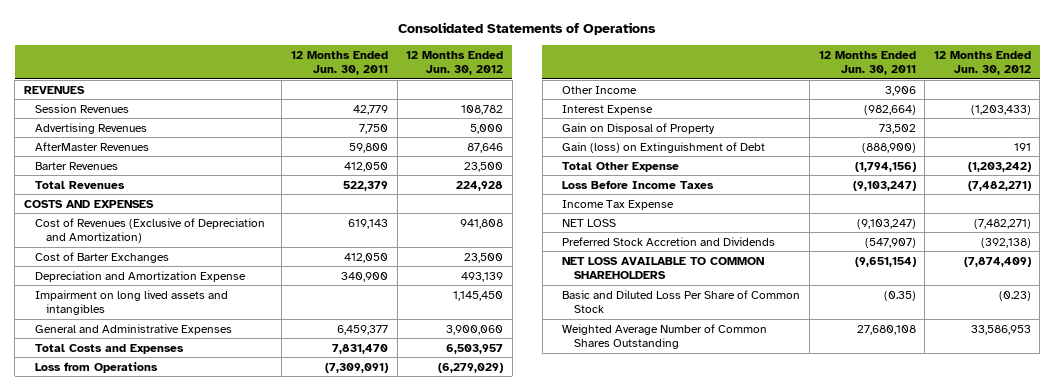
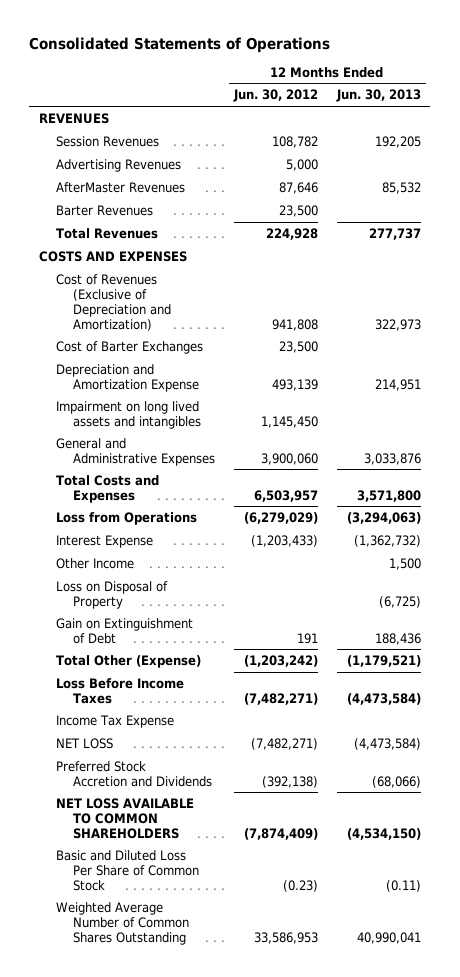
[290,50,388,76] 12 Months Ended Jun. 30, 2011 -> none
none -> [335,89,421,103] Jun. 30, 2013
[562,85,638,94] Other Income -> [56,557,135,569] Other Income
[562,122,716,134] Gain on Disposal of Property -> [56,580,169,609] Loss on Disposal of Property
[562,141,766,153] Gain (loss) on Extinguishment of Debt -> [56,617,194,644] Gain on Extinguishment of Debt
[562,161,680,172] Total Other Expense -> [56,654,202,668] Total Other (Expense)

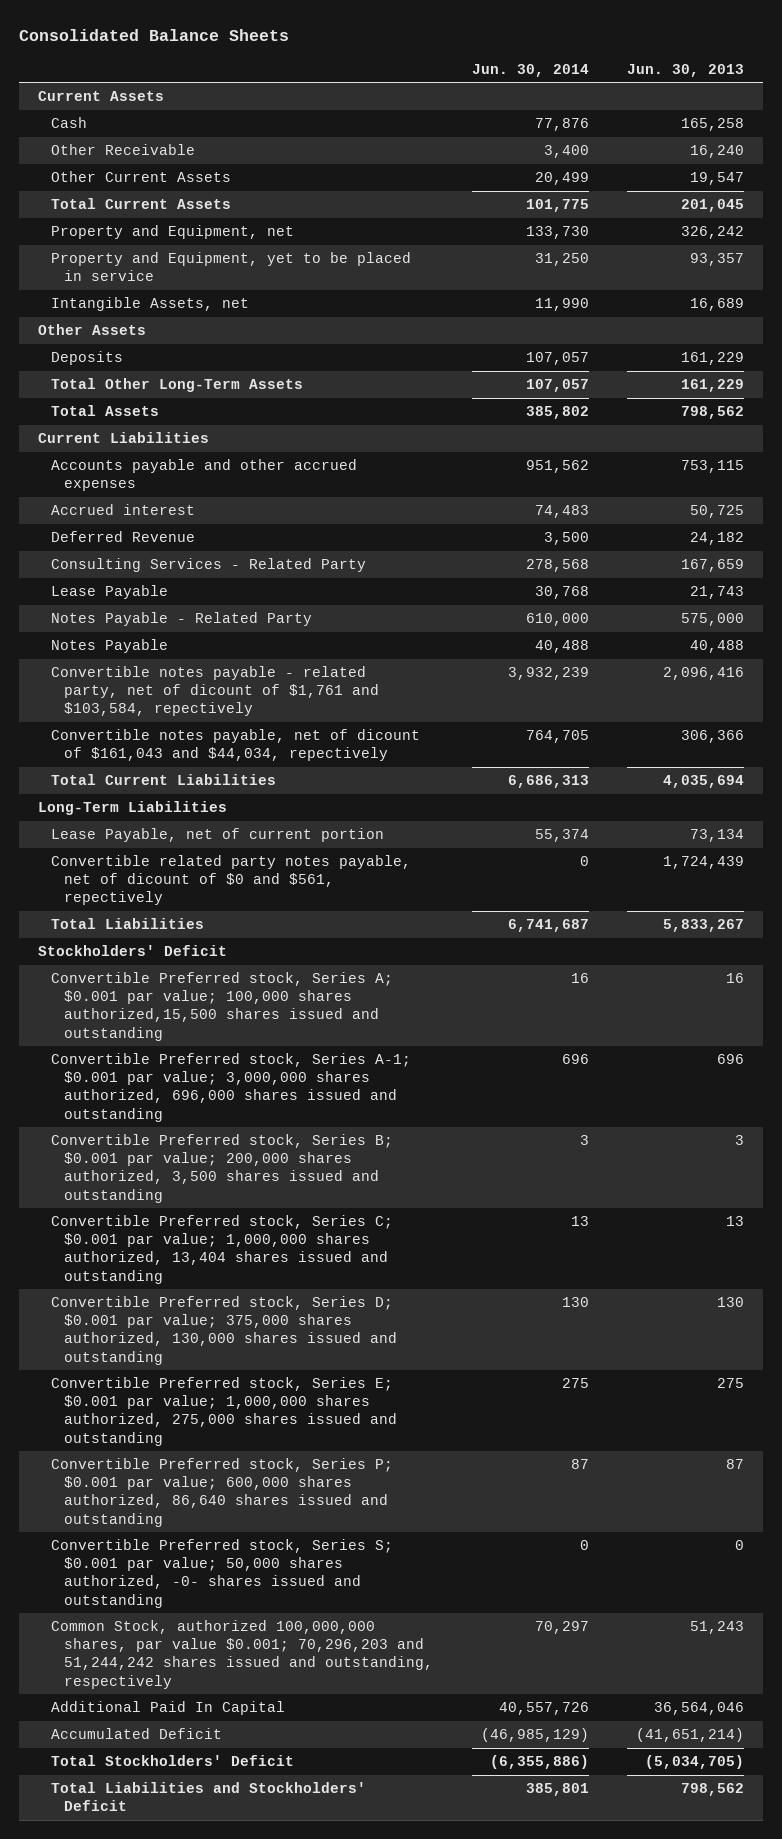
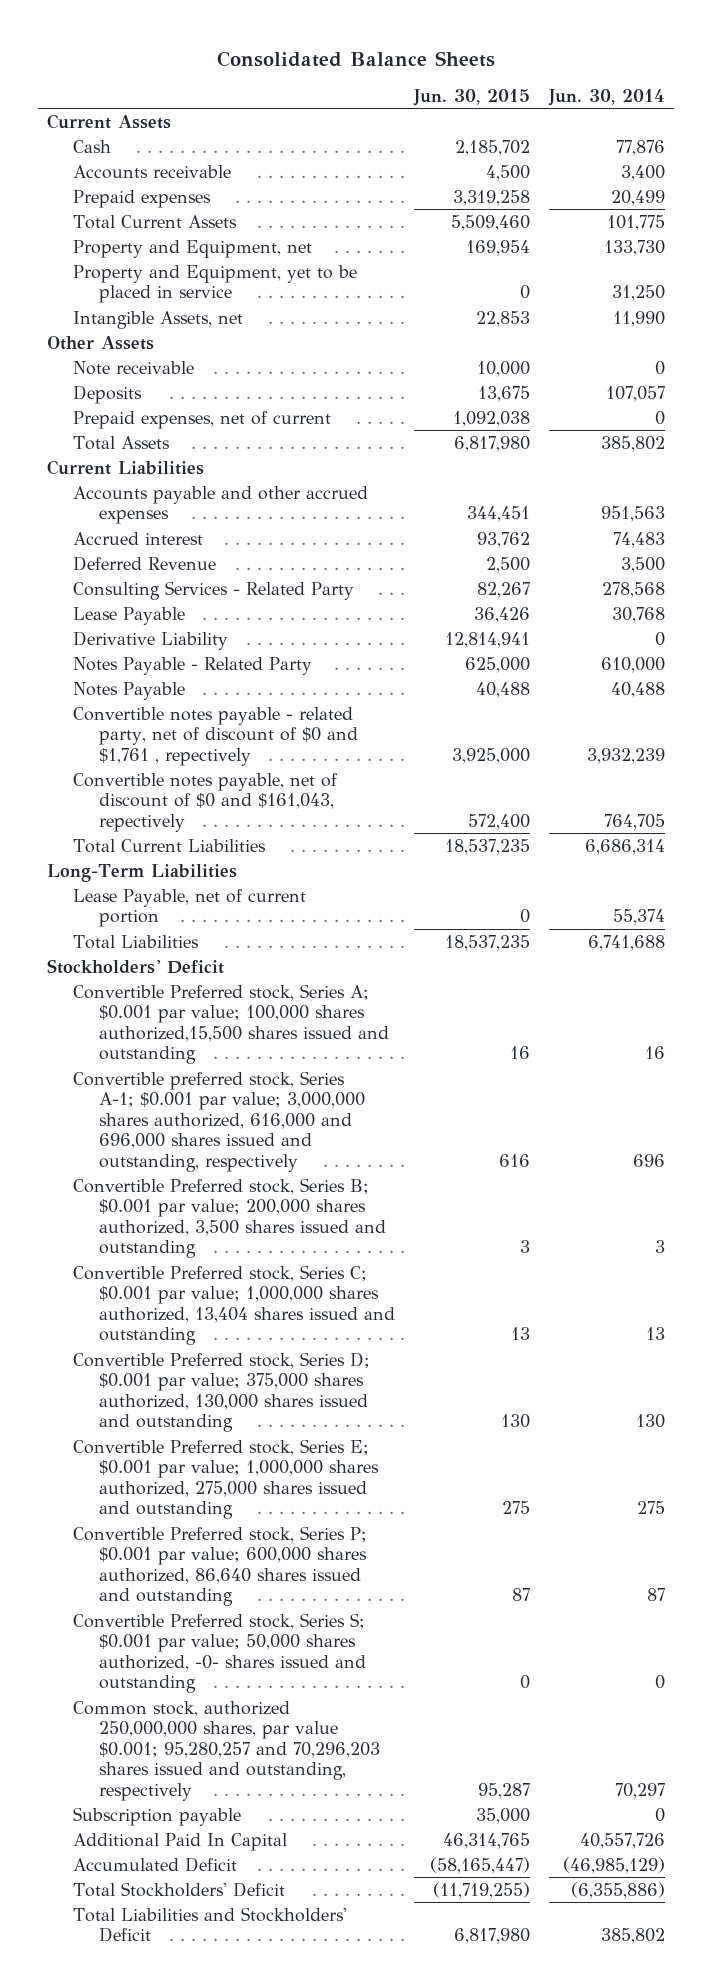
[627,63,745,77] Jun. 30, 2013 -> none
none -> [413,88,531,106] Jun. 30, 2015
[51,144,196,156] Other Receivable -> [73,164,232,179] Accounts receivable
[51,171,232,183] Other Current Assets -> [73,189,212,208] Prepaid expenses
none -> [73,360,195,375] Note receivable
[51,378,304,393] Total Other Long-Term Assets -> none
none -> [73,410,332,429] Prepaid expenses, net of current
[525,460,589,474] 951,562 -> [601,506,666,523] 951,563
none -> [73,630,229,650] Derivative Liability
[51,666,380,717] Convertible notes payable - related party, net of dicount of $1,761 and $103,584, repectively -> [73,706,359,766] Convertible notes payable - related party, net of discount of $0 and $1,761 , repectively
[51,729,421,762] Convertible notes payable, net of dicount of $161,043 and $44,034, repectively -> [73,772,339,832] Convertible notes payable, net of discount of $0 and $161,043, repectively
[507,775,589,789] 6,686,313 -> [585,838,666,855] 6,686,314
[51,855,412,906] Convertible related party notes payable, net of dicount of $0 and $561, repectively -> none
[507,919,589,933] 6,741,687 -> [588,934,666,951] 6,741,688
[51,1053,412,1122] Convertible Preferred stock, Series A-1; $0.001 par value; 3,000,000 shares authorized, 696,000 shares issued and outstanding -> [73,1070,366,1172] Convertible preferred stock, Series A-1; $0.001 par value; 3,000,000 shares authorized, 616,000 and 696,000 shares issued and outstanding, respectively
[51,1620,434,1689] Common Stock, authorized 100,000,000 shares, par value $0.001; 70,296,203 and 51,244,242 shares issued and outstanding, respectively -> [73,1700,381,1801] Common stock, authorized 250,000,000 shares, par value $0.001; 95,280,257 and 70,296,203 shares issued and outstanding, respectively
none -> [73,1806,242,1826] Subscription payable
[525,1783,589,1797] 385,801 -> [601,1928,666,1945] 385,802

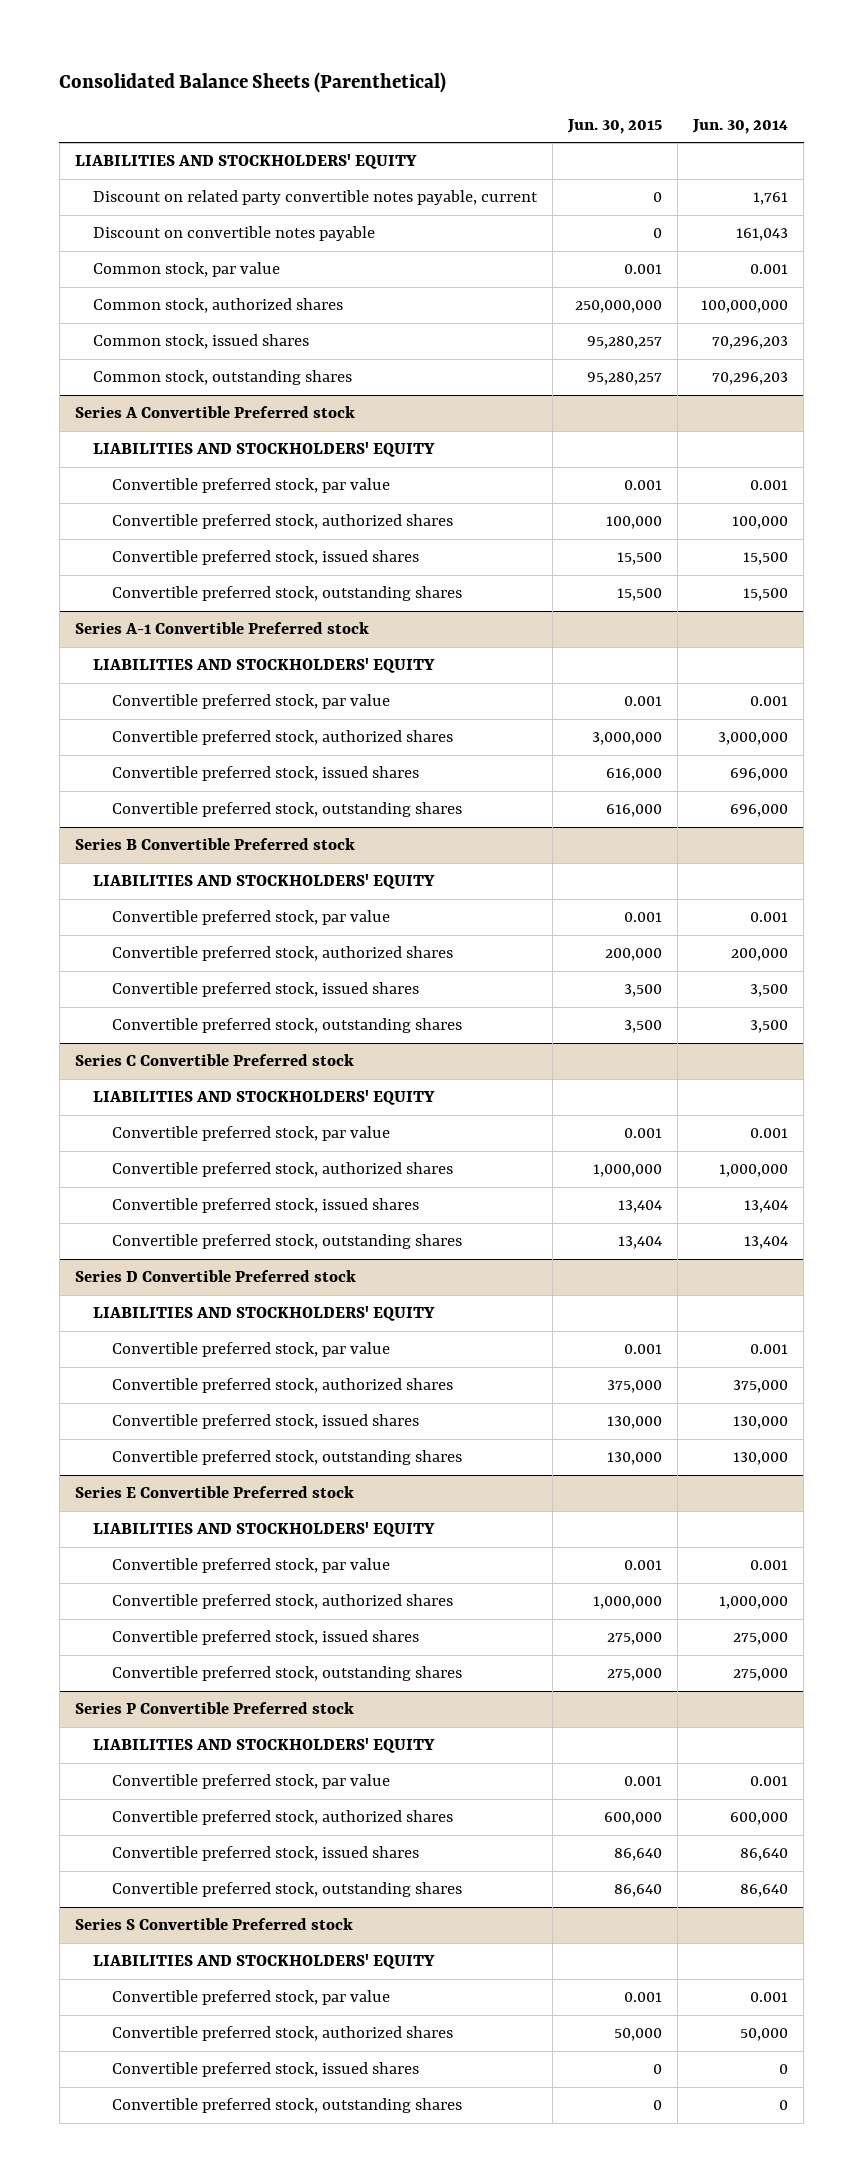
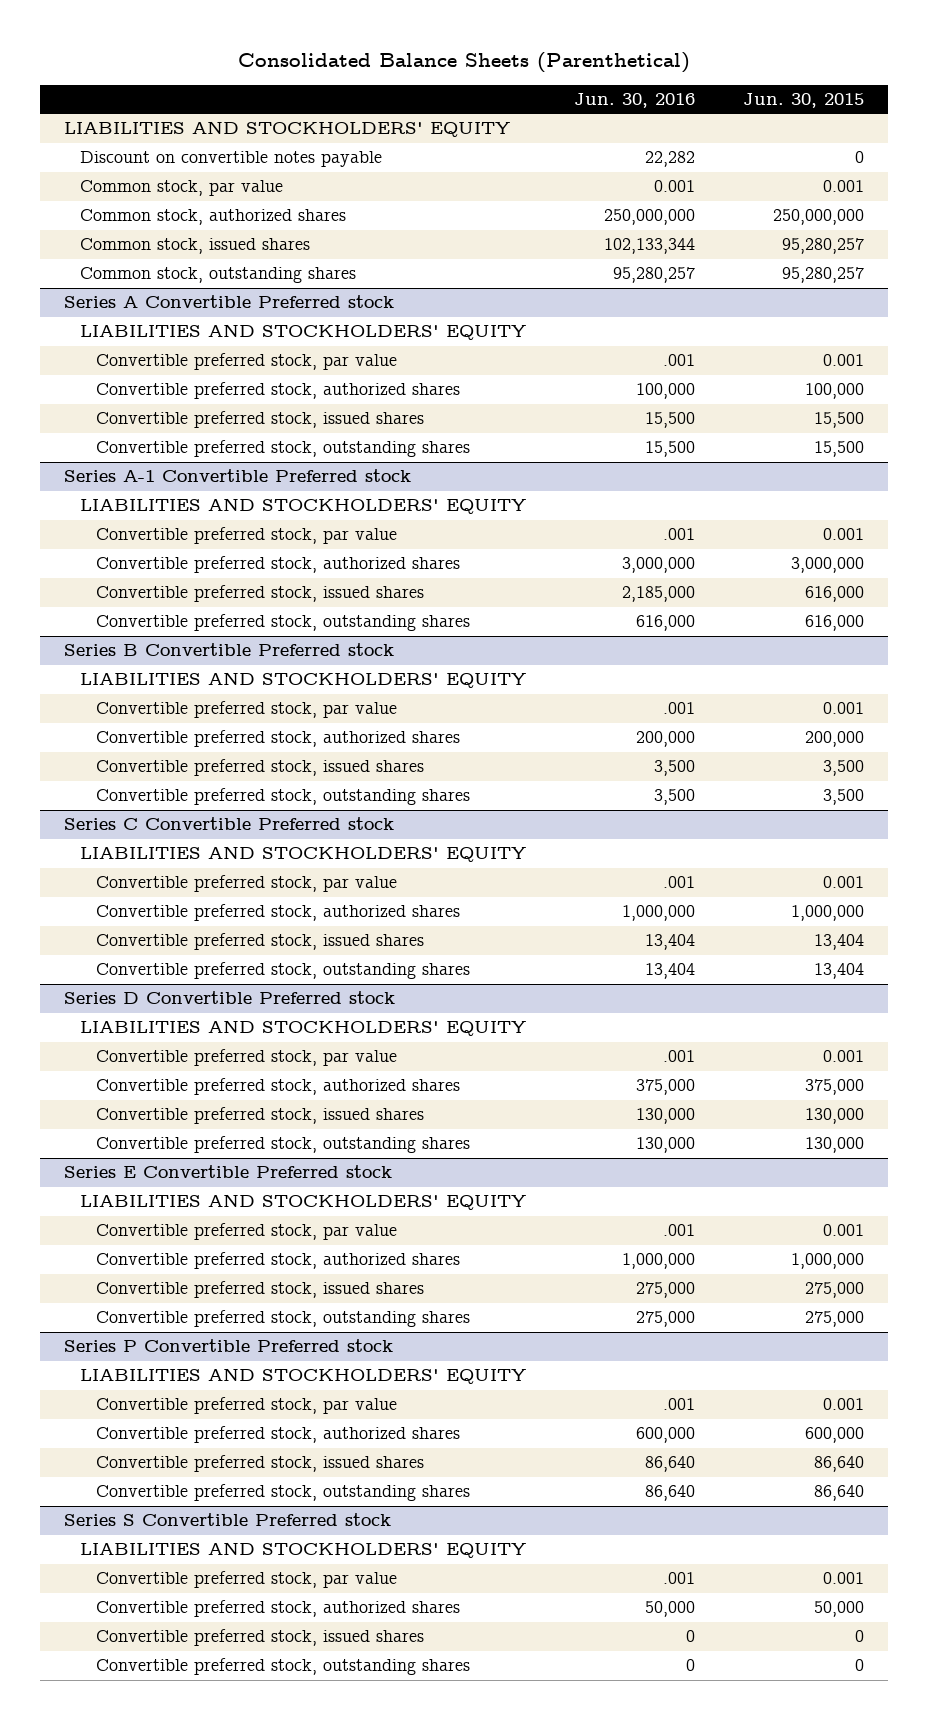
[692,118,789,134] Jun. 30, 2014 -> none
none -> [573,93,695,109] Jun. 30, 2016
[93,190,539,206] Discount on related party convertible notes payable, current -> none

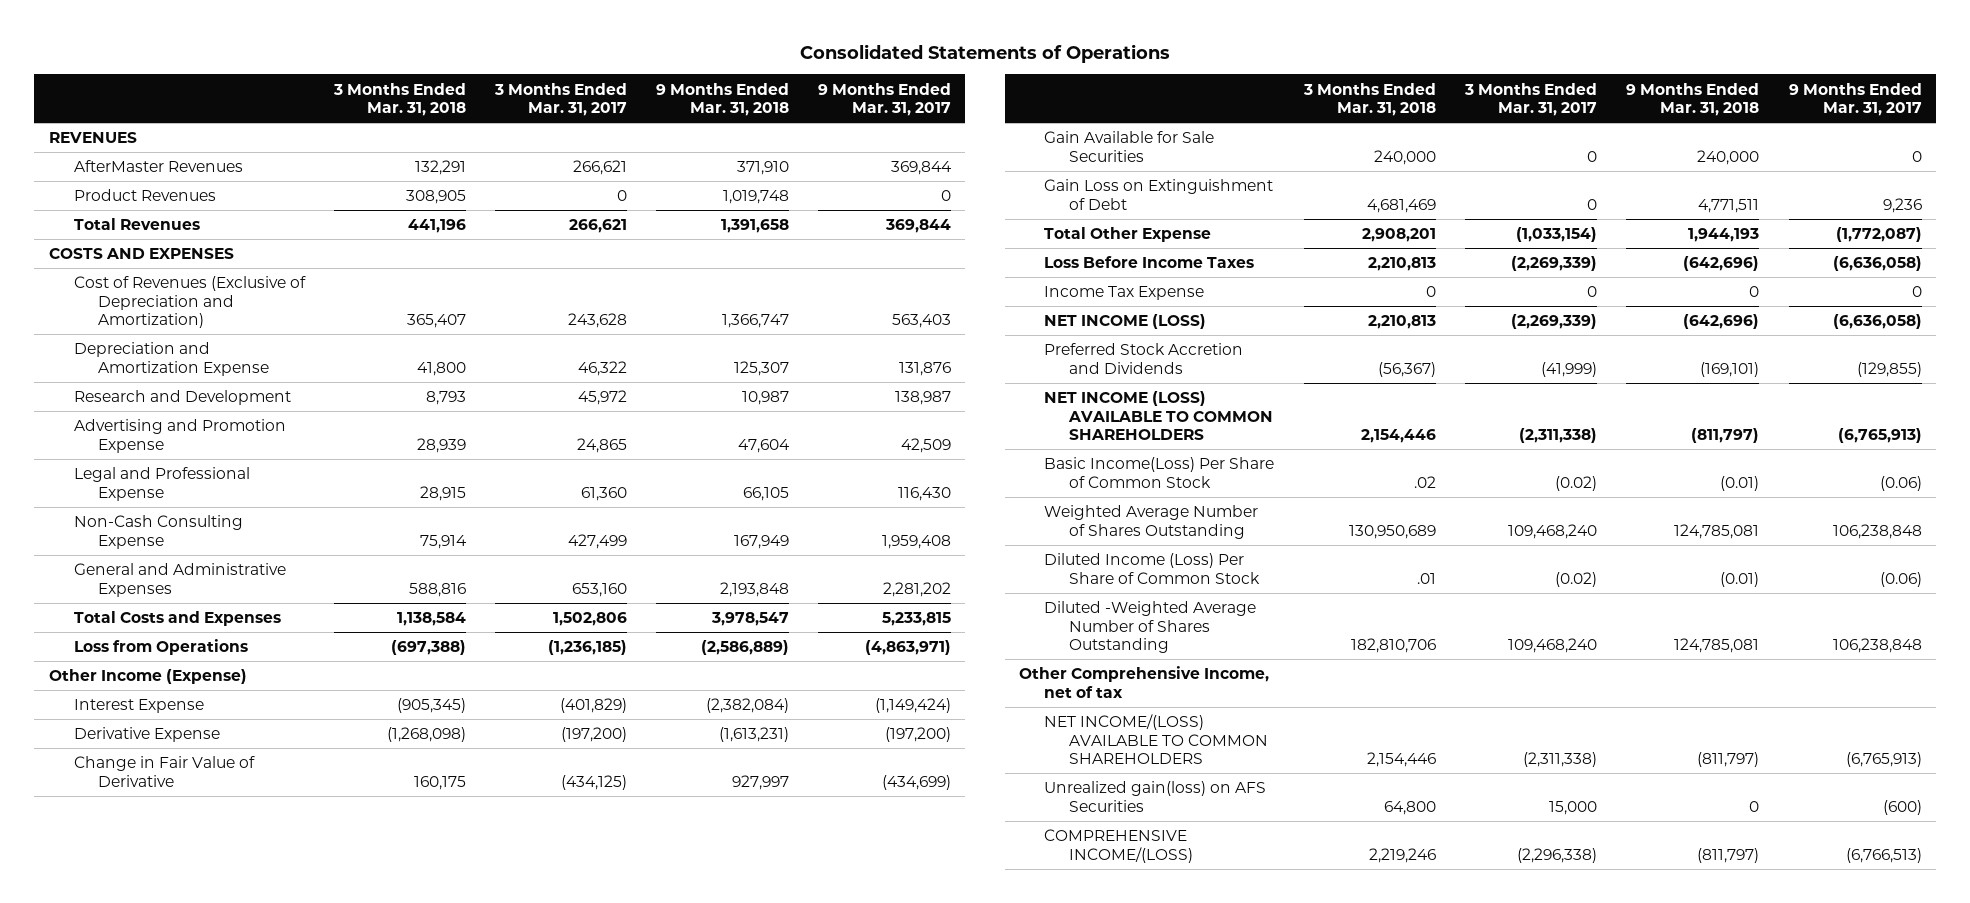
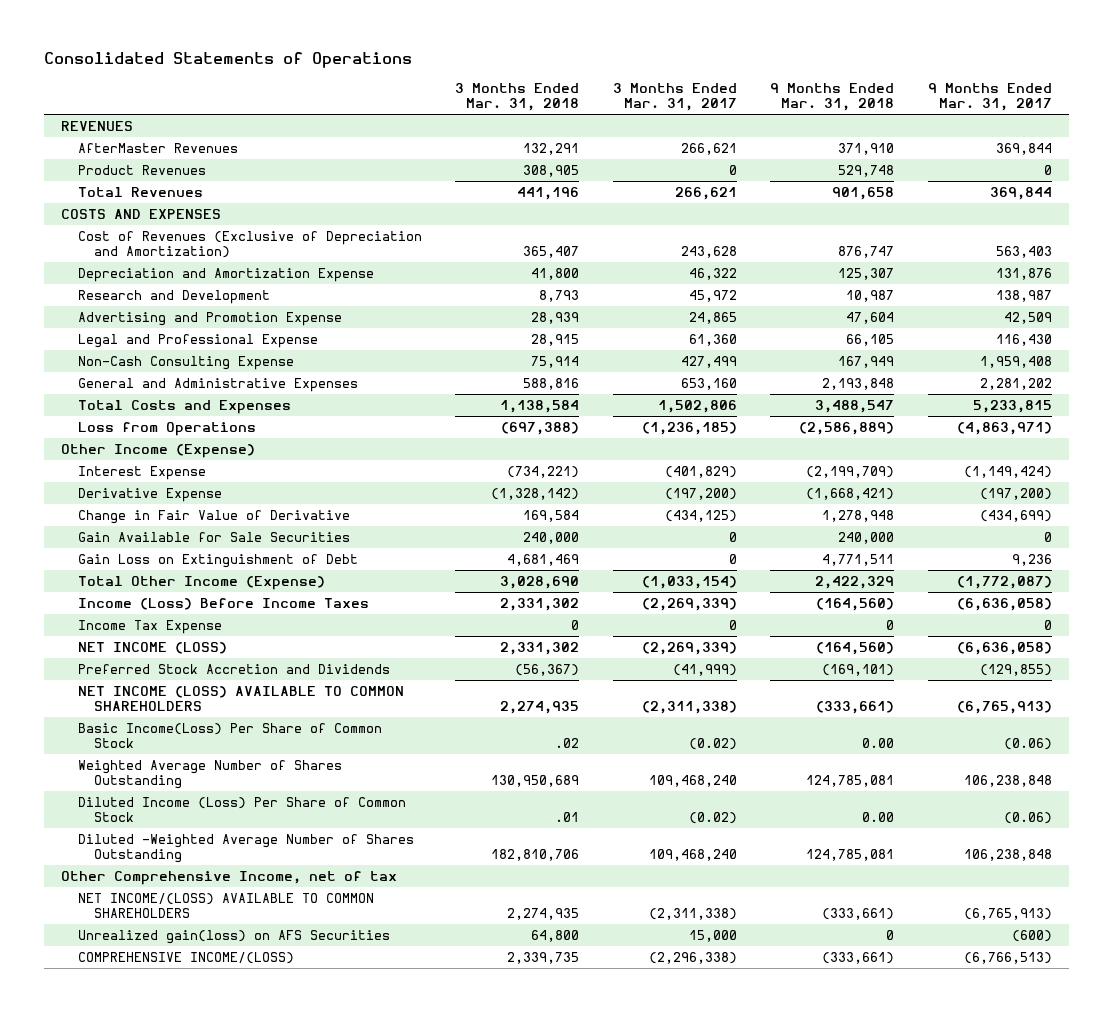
[722,190,789,205] 1,019,748 -> [838,164,895,177] 529,748
[720,219,789,234] 1,391,658 -> [832,186,895,200] 901,658
[721,313,789,328] 1,366,747 -> [838,245,895,258] 876,747
[710,612,789,627] 3,978,547 -> [815,399,895,413] 3,488,547
[396,698,466,714] (905,345) -> [507,465,580,478] (734,221)
[705,698,789,714] (2,382,084) -> [806,465,895,478] (2,199,709)
[386,727,466,743] (1,268,098) -> [491,487,580,500] (1,328,142)
[718,727,789,743] (1,613,231) -> [806,487,895,500] (1,668,421)
[413,775,466,790] 160,175 -> [523,509,580,522] 169,584
[731,774,789,790] 927,997 -> [822,509,895,522] 1,278,948
[1044,227,1212,243] Total Other Expense -> [77,575,325,590] Total Other Income (Expense)
[1362,228,1437,243] 2,908,201 -> [500,575,580,589] 3,028,690
[1688,228,1760,243] 1,944,193 -> [815,575,895,589] 2,422,329
[1044,256,1255,269] Loss Before Income Taxes -> [77,597,369,610] Income (Loss) Before Income Taxes
[1368,257,1437,272] 2,210,813 -> [500,597,580,611] 2,331,302
[1683,256,1760,272] (642,696) -> [816,597,895,611] (164,560)
[1368,315,1437,330] 2,210,813 -> [500,641,580,655] 2,331,302
[1683,314,1760,330] (642,696) -> [816,641,895,655] (164,560)
[1361,428,1437,443] 2,154,446 -> [500,700,580,714] 2,274,935
[1691,427,1760,443] (811,797) -> [816,700,895,714] (333,661)
[1720,475,1760,491] (0.01) -> [862,737,895,748] 0.00
[1720,571,1760,587] (0.01) -> [862,811,895,822] 0.00
[1367,751,1437,767] 2,154,446 -> [507,907,580,920] 2,274,935
[1697,751,1760,767] (811,797) -> [822,907,895,920] (333,661)
[1369,847,1437,863] 2,219,246 -> [507,951,580,964] 2,339,735
[1697,847,1760,863] (811,797) -> [822,951,895,964] (333,661)

